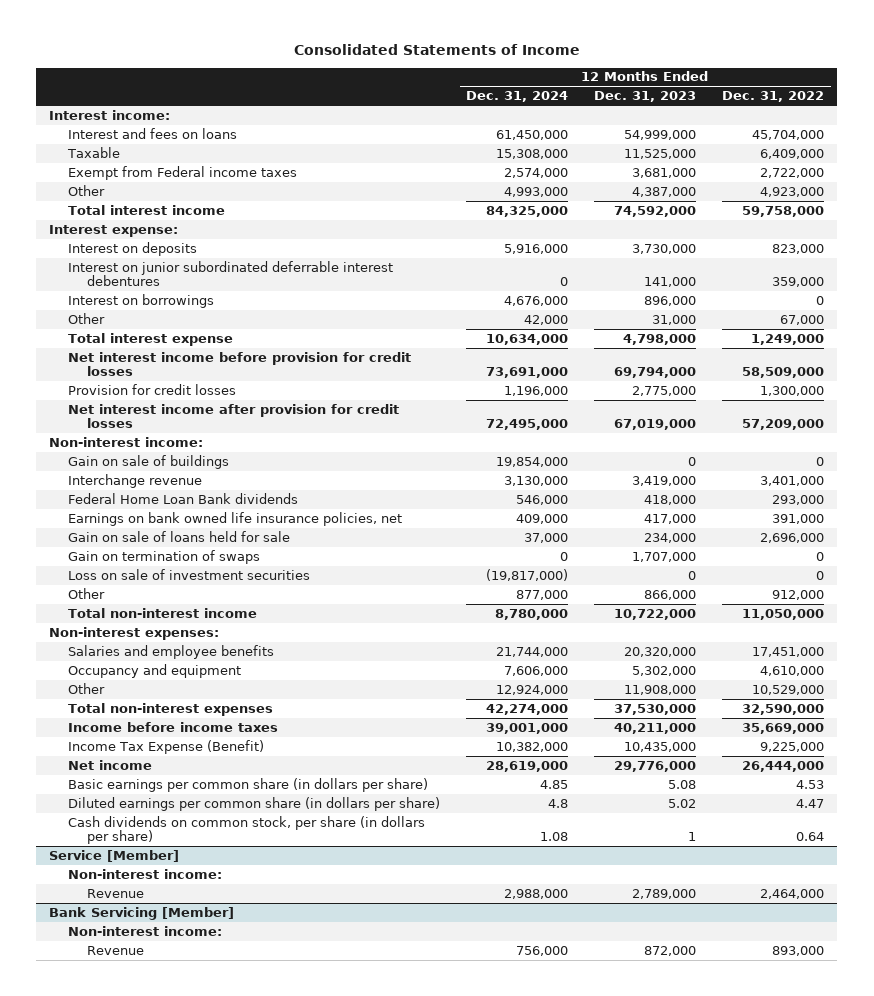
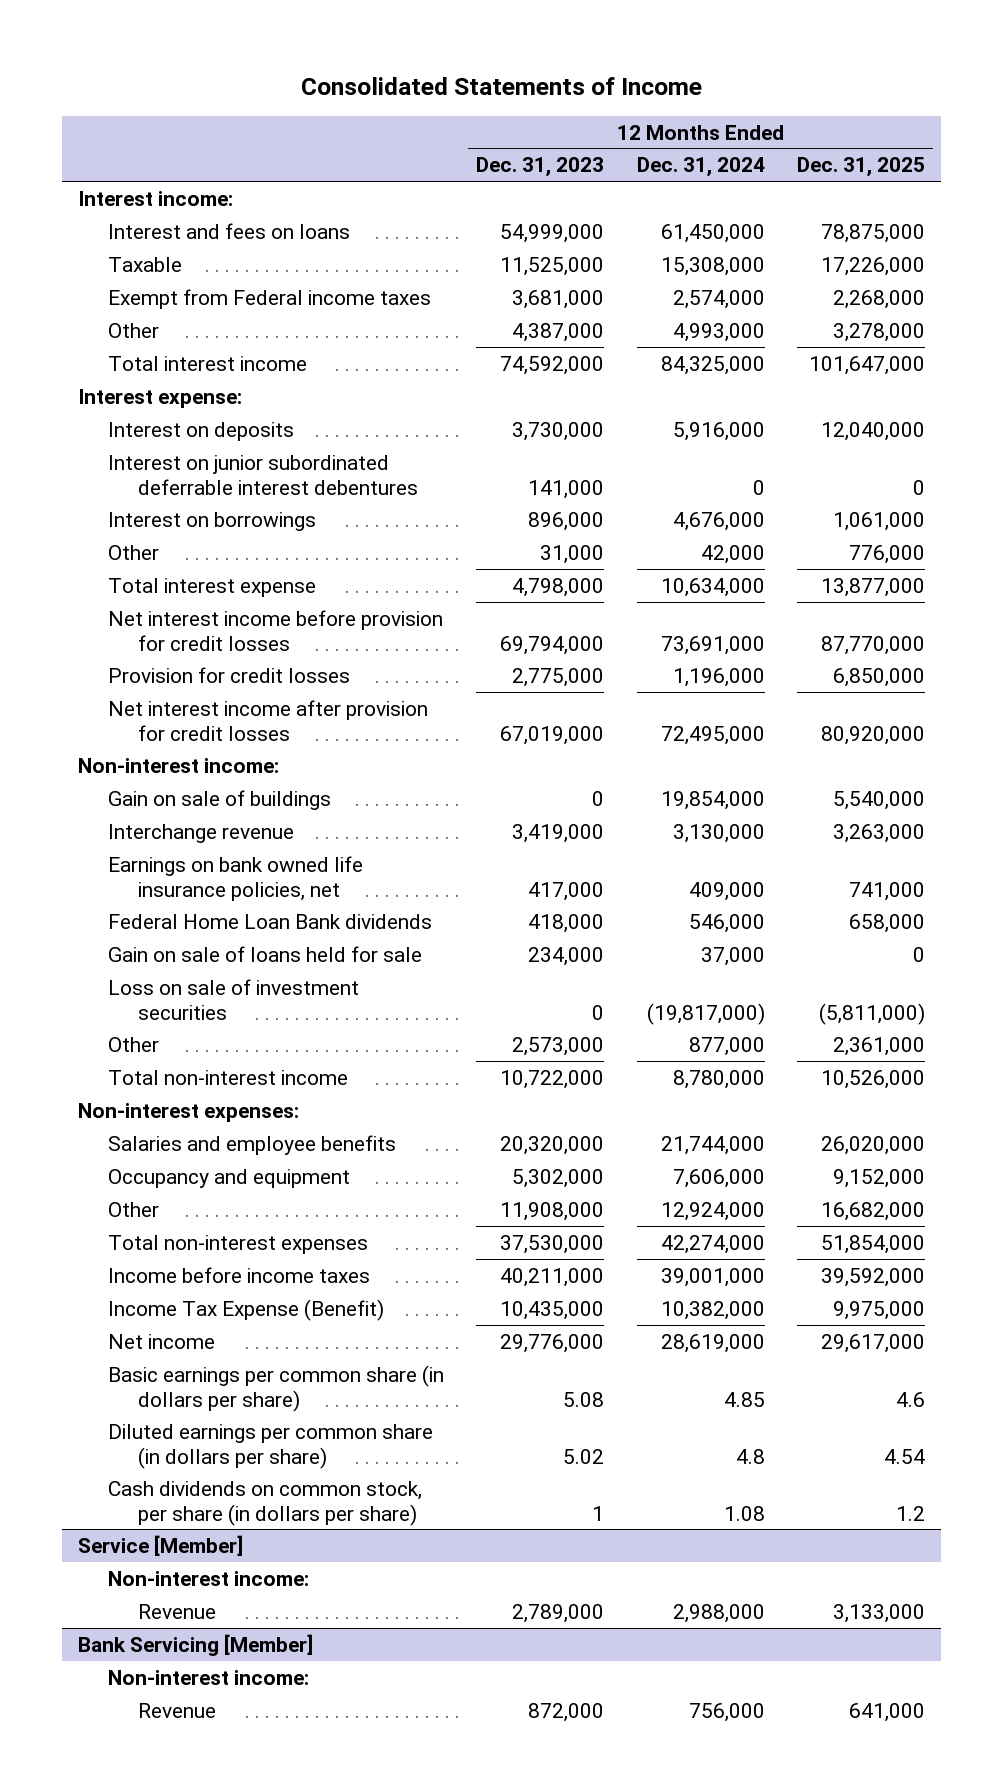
[722,91,825,103] Dec. 31, 2022 -> none
none -> [797,157,926,178] Dec. 31, 2025
[68,492,299,504] Federal Home Loan Bank dividends -> [107,913,432,929] Federal Home Loan Bank dividends
[68,549,261,564] Gain on termination of swaps -> none
[644,589,697,600] 866,000 -> [512,1036,605,1056] 2,573,000

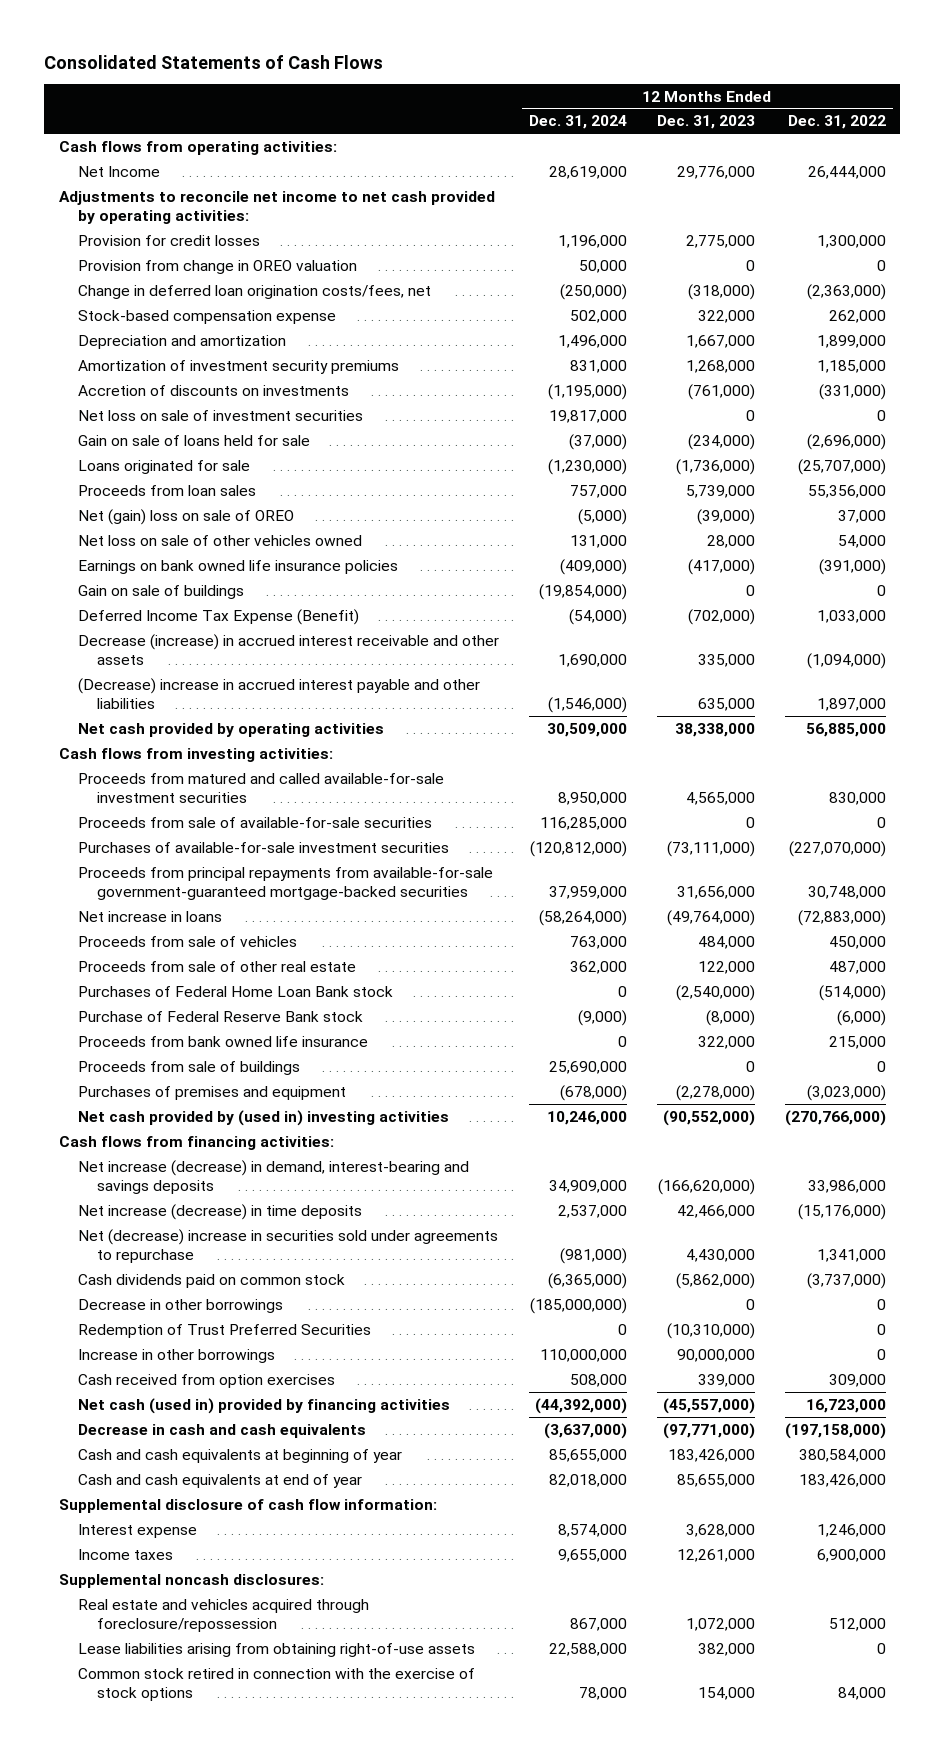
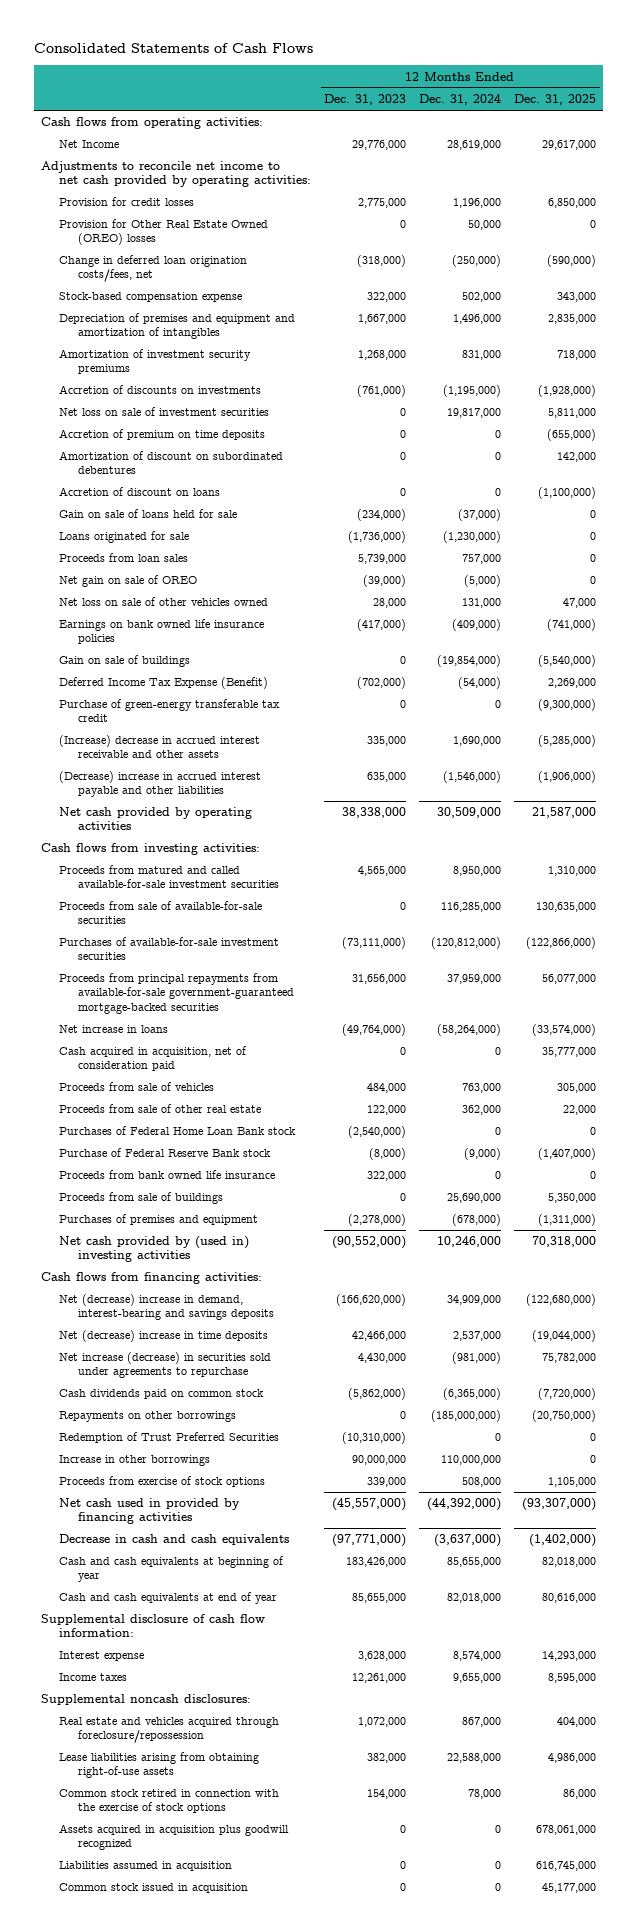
[787,115,886,130] Dec. 31, 2022 -> none
none -> [514,94,597,106] Dec. 31, 2025
[78,259,358,274] Provision from change in OREO valuation -> [59,219,269,246] Provision for Other Real Estate Owned (OREO) losses
[78,334,287,349] Depreciation and amortization -> [59,313,296,340] Depreciation of premises and equipment and amortization of intangibles
none -> [59,429,266,441] Accretion of premium on time deposits
none -> [59,451,284,475] Amortization of discount on subordinated debentures
none -> [59,487,221,497] Accretion of discount on loans
[78,508,295,525] Net (gain) loss on sale of OREO -> [59,575,198,588] Net gain on sale of OREO
none -> [59,699,281,723] Purchase of green-energy transferable tax credit
[78,633,500,666] Decrease (increase) in accrued interest receivable and other assets -> [59,735,261,759] (Increase) decrease in accrued interest receivable and other assets
none -> [59,1046,248,1072] Cash acquired in acquisition, net of consideration paid
[78,1159,470,1195] Net increase (decrease) in demand, interest-bearing and savings deposits -> [59,1294,275,1321] Net (decrease) increase in demand, interest-bearing and savings deposits
[78,1203,363,1220] Net increase (decrease) in time deposits -> [59,1330,269,1343] Net (decrease) increase in time deposits
[78,1228,499,1264] Net (decrease) increase in securities sold under agreements to repurchase -> [59,1352,272,1379] Net increase (decrease) in securities sold under agreements to repurchase
[78,1298,284,1313] Decrease in other borrowings -> [59,1411,237,1423] Repayments on other borrowings
[78,1373,336,1388] Cash received from option exercises -> [59,1476,266,1488] Proceeds from exercise of stock options
[78,1397,451,1414] Net cash (used in) provided by financing activities -> [59,1498,241,1525] Net cash used in provided by financing activities
none -> [59,1824,290,1851] Assets acquired in acquisition plus goodwill recognized
none -> [59,1861,233,1872] Liabilities assumed in acquisition
none -> [59,1883,249,1894] Common stock issued in acquisition

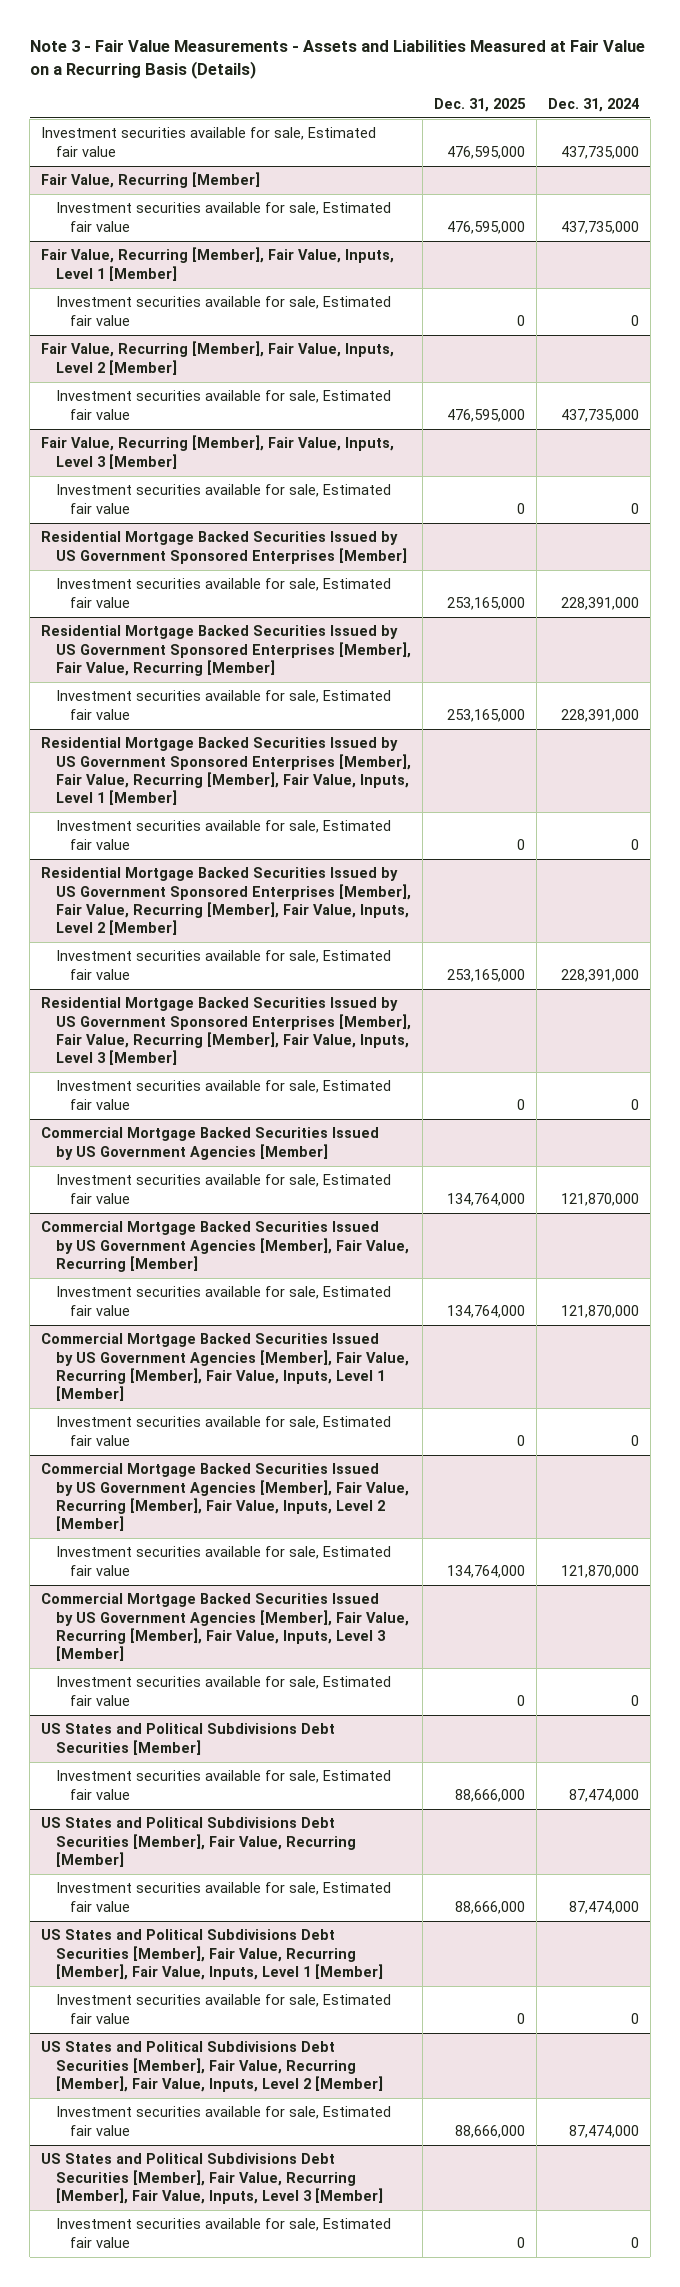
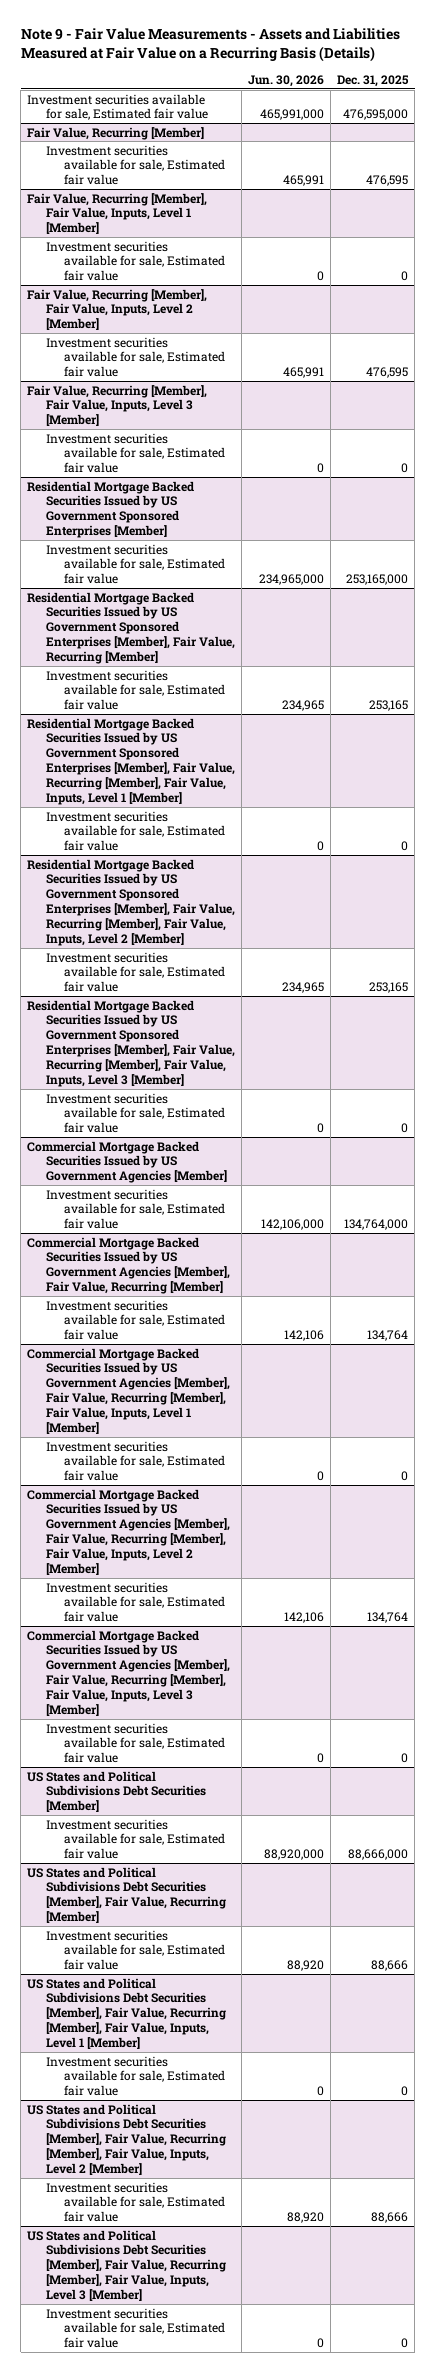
[29,40,645,79] Note 3 - Fair Value Measurements - Assets and Liabilities Measured at Fair Value on a Recurring Basis (Details) -> [20,28,400,63] Note 9 - Fair Value Measurements - Assets and Liabilities Measured at Fair Value on a Recurring Basis (Details)
[547,97,639,112] Dec. 31, 2024 -> none
none -> [247,74,324,87] Jun. 30, 2026
[446,220,525,234] 476,595,000 -> [366,175,409,187] 476,595
[446,408,525,422] 476,595,000 -> [366,367,409,379] 476,595
[446,708,525,722] 253,165,000 -> [369,700,409,712] 253,165
[446,968,525,982] 253,165,000 -> [369,982,409,994] 253,165
[446,1304,525,1318] 134,764,000 -> [367,1330,409,1342] 134,764
[446,1564,525,1578] 134,764,000 -> [367,1612,409,1624] 134,764
[454,1900,525,1914] 88,666,000 -> [371,1960,409,1972] 88,666
[454,2124,525,2138] 88,666,000 -> [371,2212,409,2224] 88,666

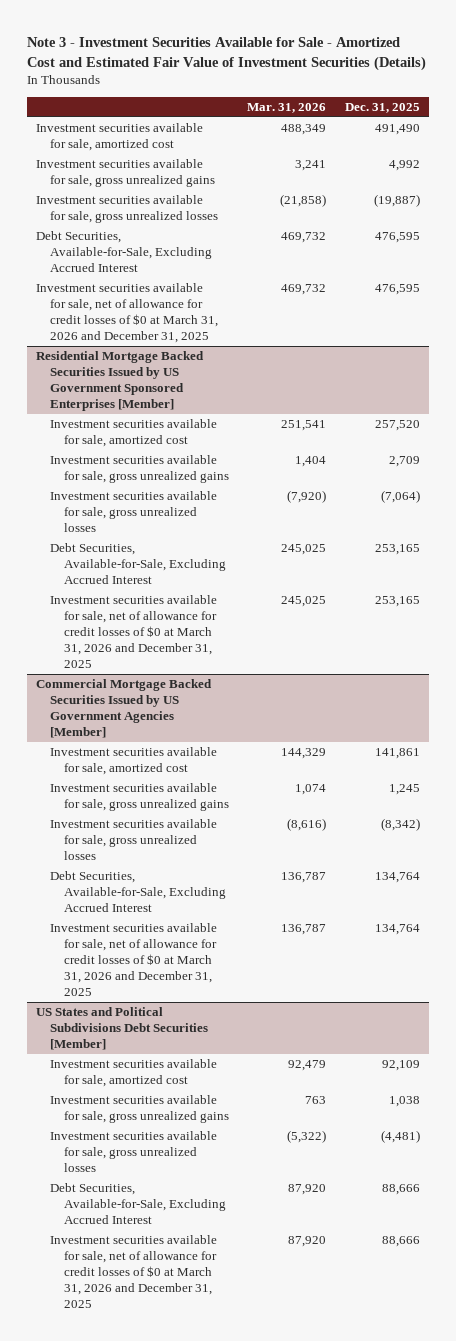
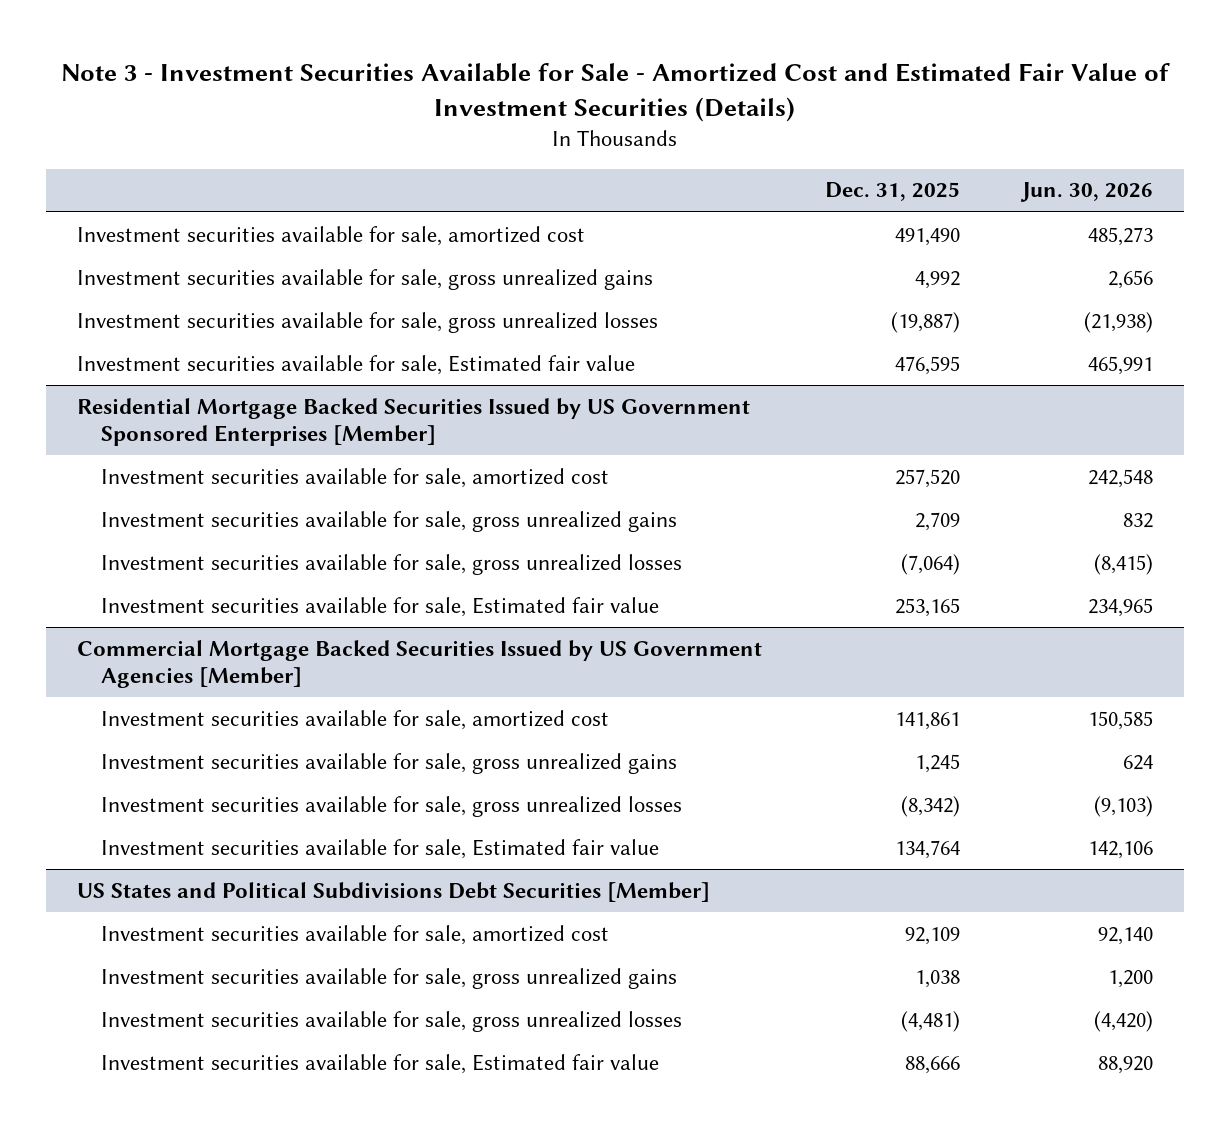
[247,102,327,113] Mar. 31, 2026 -> none
none -> [1020,182,1154,203] Jun. 30, 2026
[36,283,219,343] Investment securities available for sale, net of allowance for credit losses of $0 at March 31, 2026 and December 31, 2025 -> none
[36,231,213,272] Debt Securities, Available-for-Sale, Excluding Accrued Interest -> [76,354,635,375] Investment securities available for sale, Estimated fair value
[50,595,218,668] Investment securities available for sale, net of allowance for credit losses of $0 at March 31, 2026 and December 31, 2025 -> none
[50,543,227,584] Debt Securities, Available-for-Sale, Excluding Accrued Interest -> [100,596,659,617] Investment securities available for sale, Estimated fair value
[50,923,218,996] Investment securities available for sale, net of allowance for credit losses of $0 at March 31, 2026 and December 31, 2025 -> none
[50,871,227,912] Debt Securities, Available-for-Sale, Excluding Accrued Interest -> [100,838,659,859] Investment securities available for sale, Estimated fair value
[50,1235,218,1308] Investment securities available for sale, net of allowance for credit losses of $0 at March 31, 2026 and December 31, 2025 -> none
[50,1183,227,1224] Debt Securities, Available-for-Sale, Excluding Accrued Interest -> [100,1053,659,1074] Investment securities available for sale, Estimated fair value

